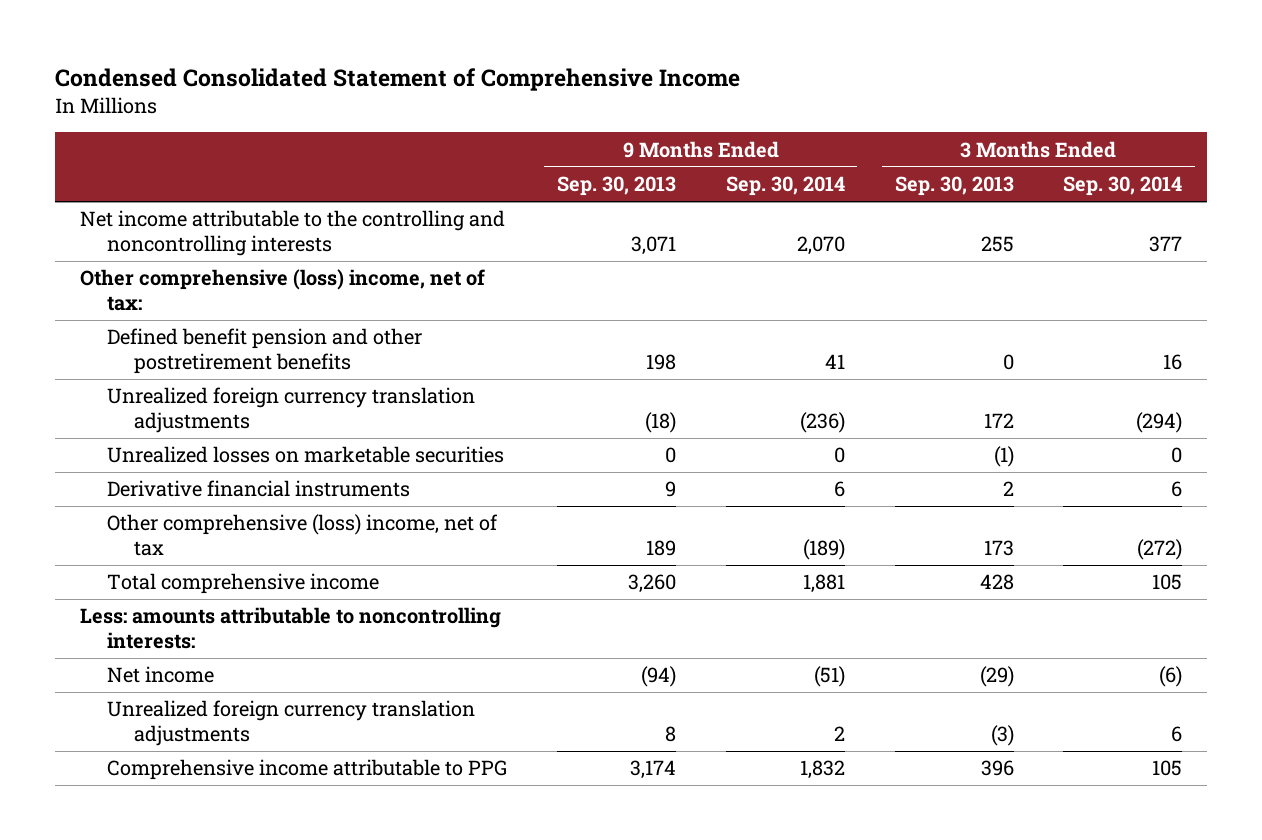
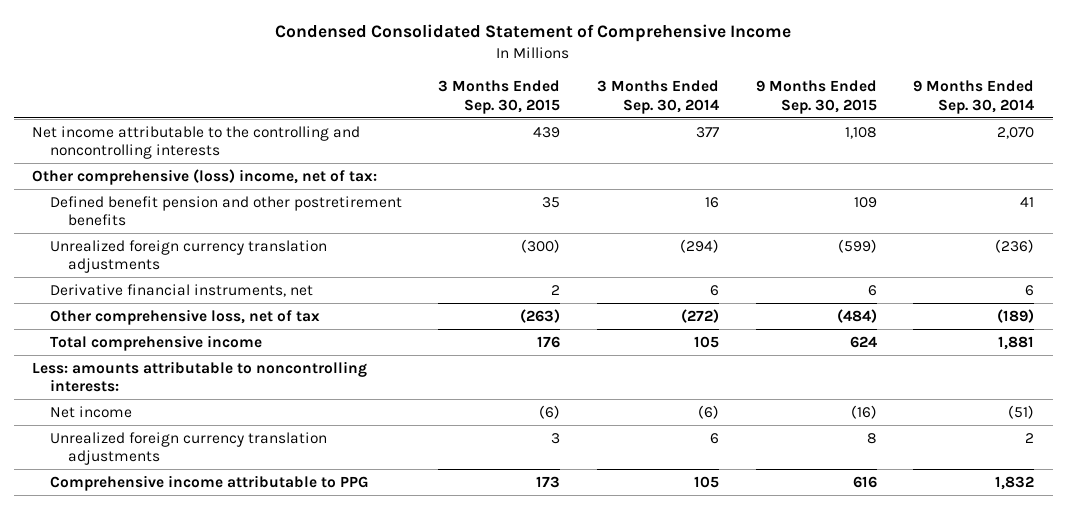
[556,176,676,197] Sep. 30, 2013 -> none
[894,176,1014,197] Sep. 30, 2013 -> none
none -> [438,80,561,114] 3 Months Ended Sep. 30, 2015
none -> [755,80,877,114] 9 Months Ended Sep. 30, 2015
[107,446,505,464] Unrealized losses on marketable securities -> none
[107,480,411,498] Derivative financial instruments -> [49,283,313,297] Derivative financial instruments, net
[107,514,499,556] Other comprehensive (loss) income, net of tax -> [49,308,320,325] Other comprehensive loss, net of tax

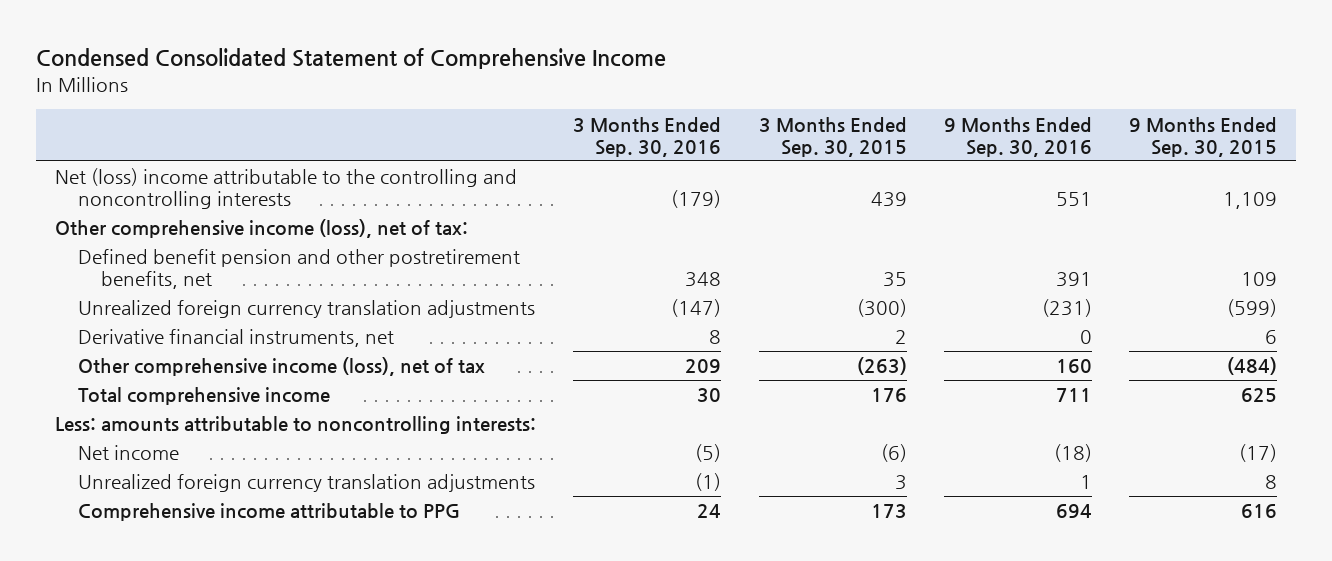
[597,80,720,114] 3 Months Ended Sep. 30, 2014 -> none
[913,80,1035,114] 9 Months Ended Sep. 30, 2014 -> none
none -> [573,116,722,157] 3 Months Ended Sep. 30, 2016
none -> [943,116,1092,157] 9 Months Ended Sep. 30, 2016
[31,125,360,160] Net income attributable to the controlling and noncontrolling interests -> [54,168,517,210] Net (loss) income attributable to the controlling and noncontrolling interests
[844,126,877,139] 1,108 -> [1223,192,1278,210] 1,109
[31,168,377,185] Other comprehensive (loss) income, net of tax: -> [54,219,468,239] Other comprehensive income (loss), net of tax:
[49,195,402,227] Defined benefit pension and other postretirement benefits -> [77,249,520,290] Defined benefit pension and other postretirement benefits, net
[49,308,320,325] Other comprehensive loss, net of tax -> [77,357,485,377] Other comprehensive income (loss), net of tax
[849,335,877,348] 624 -> [1241,388,1278,403] 625
[850,404,877,419] (16) -> [1239,444,1278,463] (17)

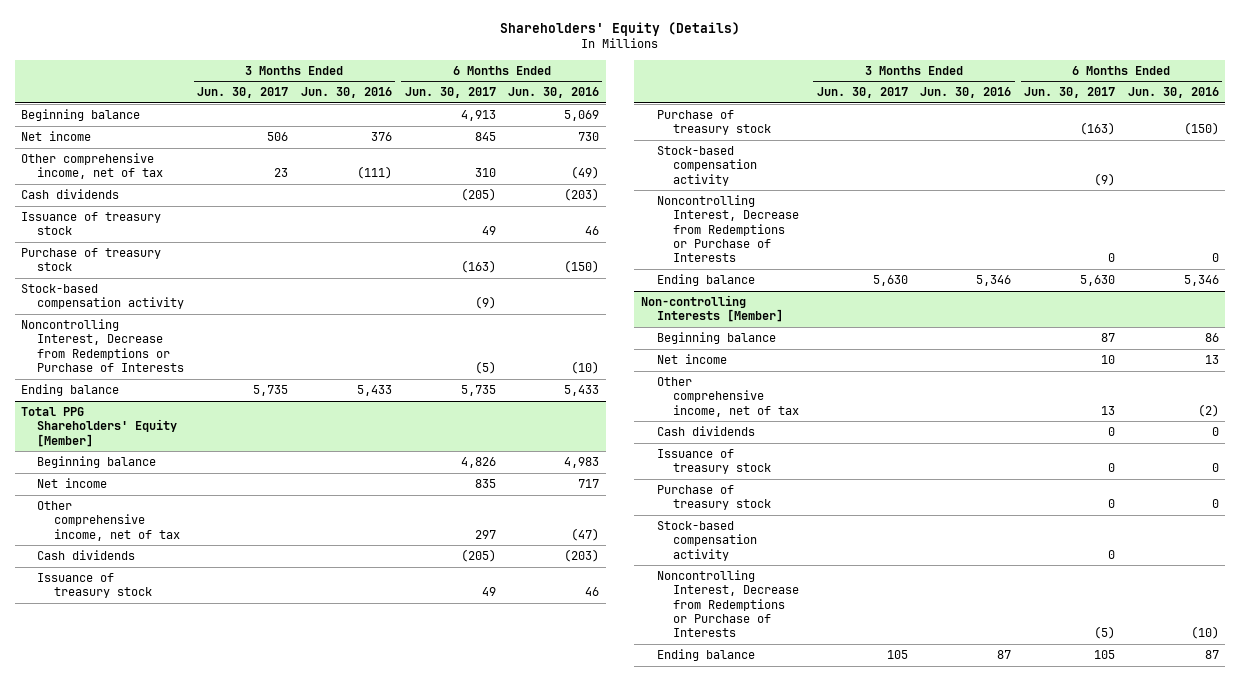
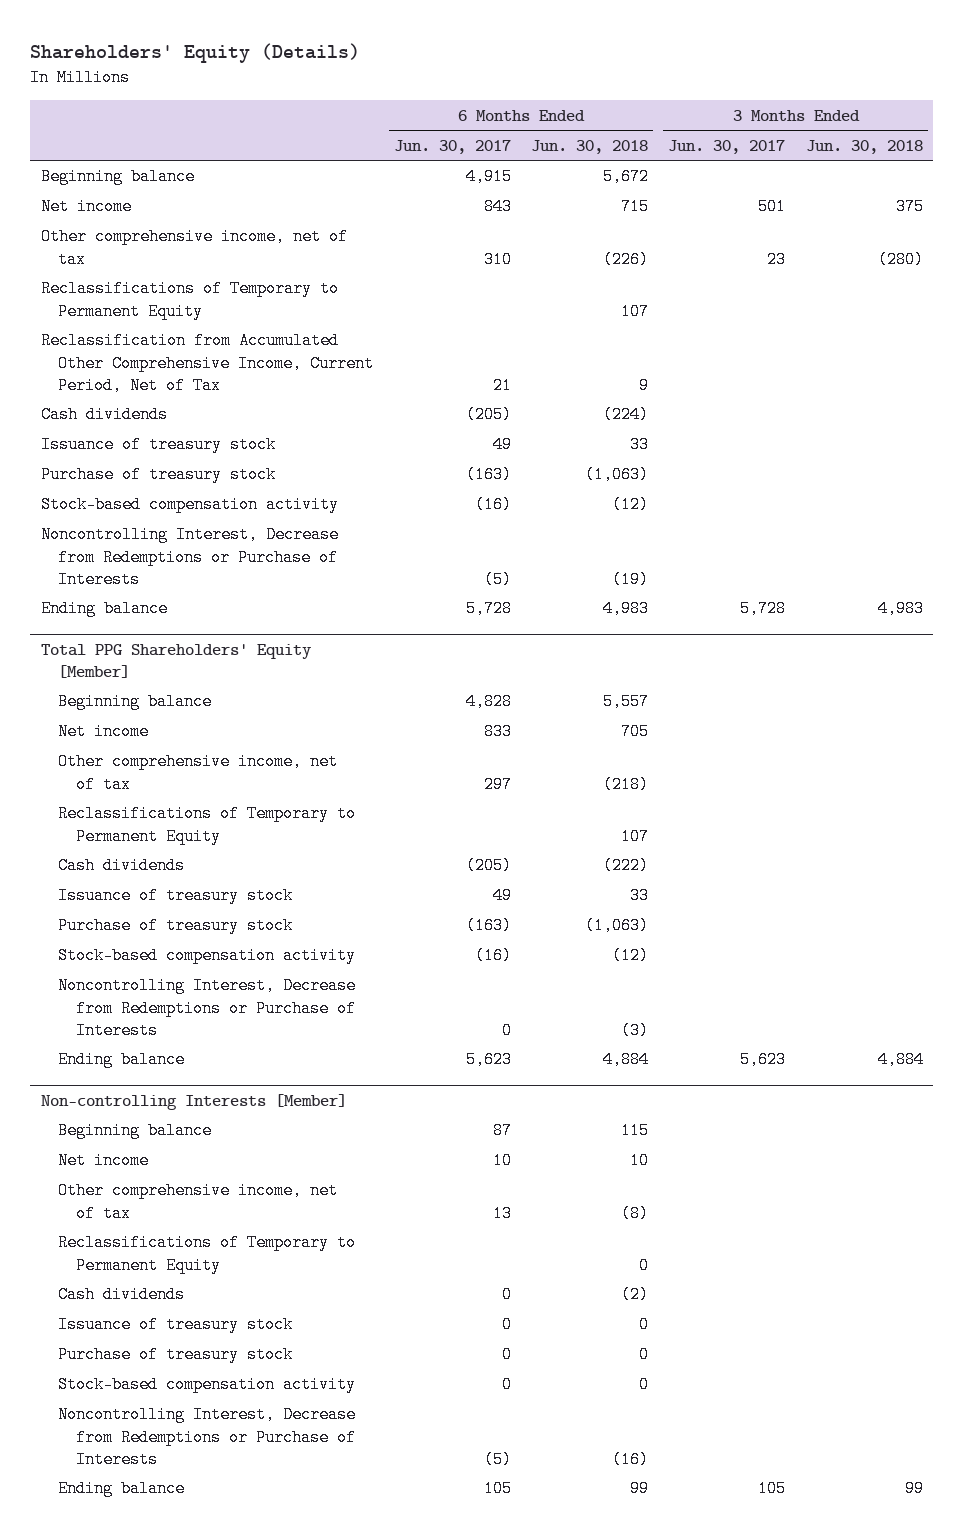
[300,87,392,99] Jun. 30, 2016 -> none
[508,87,600,99] Jun. 30, 2016 -> none
none -> [531,139,649,154] Jun. 30, 2018
none -> [805,139,923,154] Jun. 30, 2018
[460,110,496,122] 4,913 -> [465,168,512,186] 4,915
[267,132,289,142] 506 -> [758,198,787,216] 501
[474,132,496,142] 845 -> [483,198,512,216] 843
none -> [40,280,339,320] Reclassifications of Temporary to Permanent Equity
none -> [40,332,375,394] Reclassification from Accumulated Other Comprehensive Income, Current Period, Net of Tax
[474,296,496,310] (9) -> [474,496,512,514] (16)
[253,385,289,397] 5,735 -> [740,600,787,618] 5,728
[460,385,496,397] 5,735 -> [465,600,512,618] 5,728
[460,457,496,469] 4,826 -> [465,693,512,711] 4,828
[474,479,496,489] 835 -> [483,723,512,741] 833
none -> [58,805,357,845] Reclassifications of Temporary to Permanent Equity
[1094,172,1116,186] (9) -> [474,947,512,965] (16)
[872,275,908,287] 5,630 -> [740,1051,787,1069] 5,623
[1080,275,1116,287] 5,630 -> [465,1051,512,1069] 5,623
none -> [58,1234,357,1274] Reclassifications of Temporary to Permanent Equity

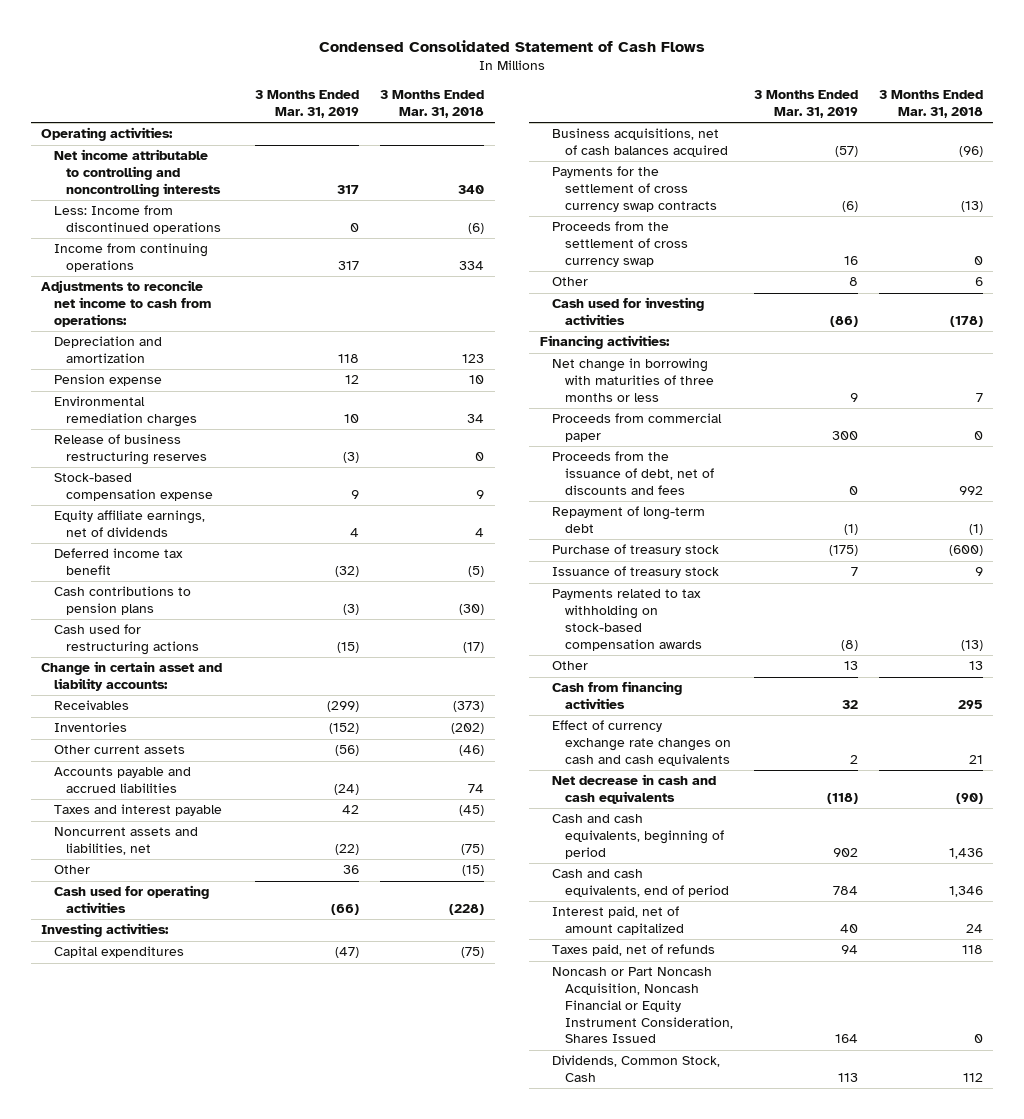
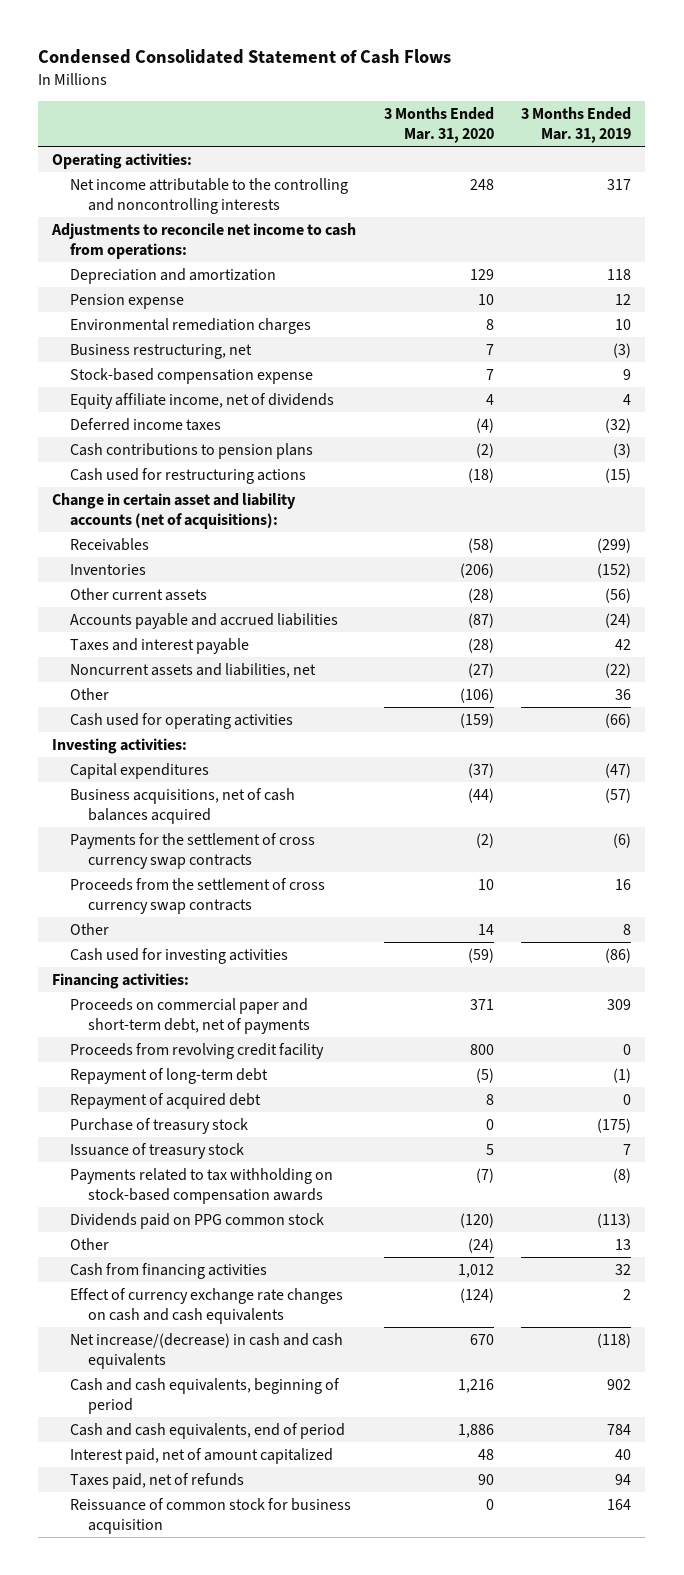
[380,90,485,119] 3 Months Ended Mar. 31, 2018 -> none
none -> [383,106,494,144] 3 Months Ended Mar. 31, 2020
[53,205,222,235] Less: Income from discontinued operations -> none
[53,243,208,273] Income from continuing operations -> none
[53,149,222,197] Net income attributable to controlling and noncontrolling interests -> [69,177,348,214] Net income attributable to the controlling and noncontrolling interests
[53,434,208,466] Release of business restructuring reserves -> [69,343,252,359] Business restructuring, net
[53,510,205,538] Equity affiliate earnings, net of dividends -> [69,392,334,409] Equity affiliate income, net of dividends
[53,548,183,576] Deferred income tax benefit -> [69,417,221,431] Deferred income taxes
[41,661,223,692] Change in certain asset and liability accounts: -> [52,492,297,529] Change in certain asset and liability accounts (net of acquisitions):
[552,221,688,267] Proceeds from the settlement of cross currency swap -> [69,877,325,914] Proceeds from the settlement of cross currency swap contracts
[552,358,714,402] Net change in borrowing with maturities of three months or less -> none
[552,413,723,443] Proceeds from commercial paper -> none
[552,451,714,495] Proceeds from the issuance of debt, net of discounts and fees -> none
none -> [69,997,310,1034] Proceeds on commercial paper and short-term debt, net of payments
none -> [69,1042,324,1059] Proceeds from revolving credit facility
none -> [69,1092,261,1109] Repayment of acquired debt
none -> [69,1212,324,1229] Dividends paid on PPG common stock
[552,774,717,805] Net decrease in cash and cash equivalents -> [69,1332,343,1369] Net increase/(decrease) in cash and cash equivalents
[552,1055,721,1083] Dividends, Common Stock, Cash -> none
[552,967,733,1044] Noncash or Part Noncash Acquisition, Noncash Financial or Equity Instrument Consideration, Shares Issued -> [69,1497,351,1534] Reissuance of common stock for business acquisition

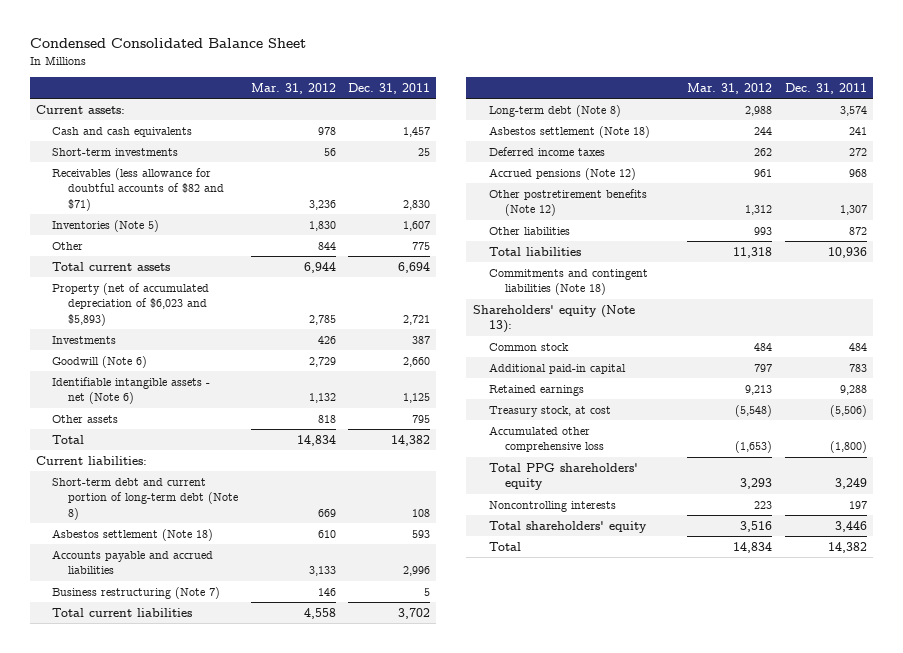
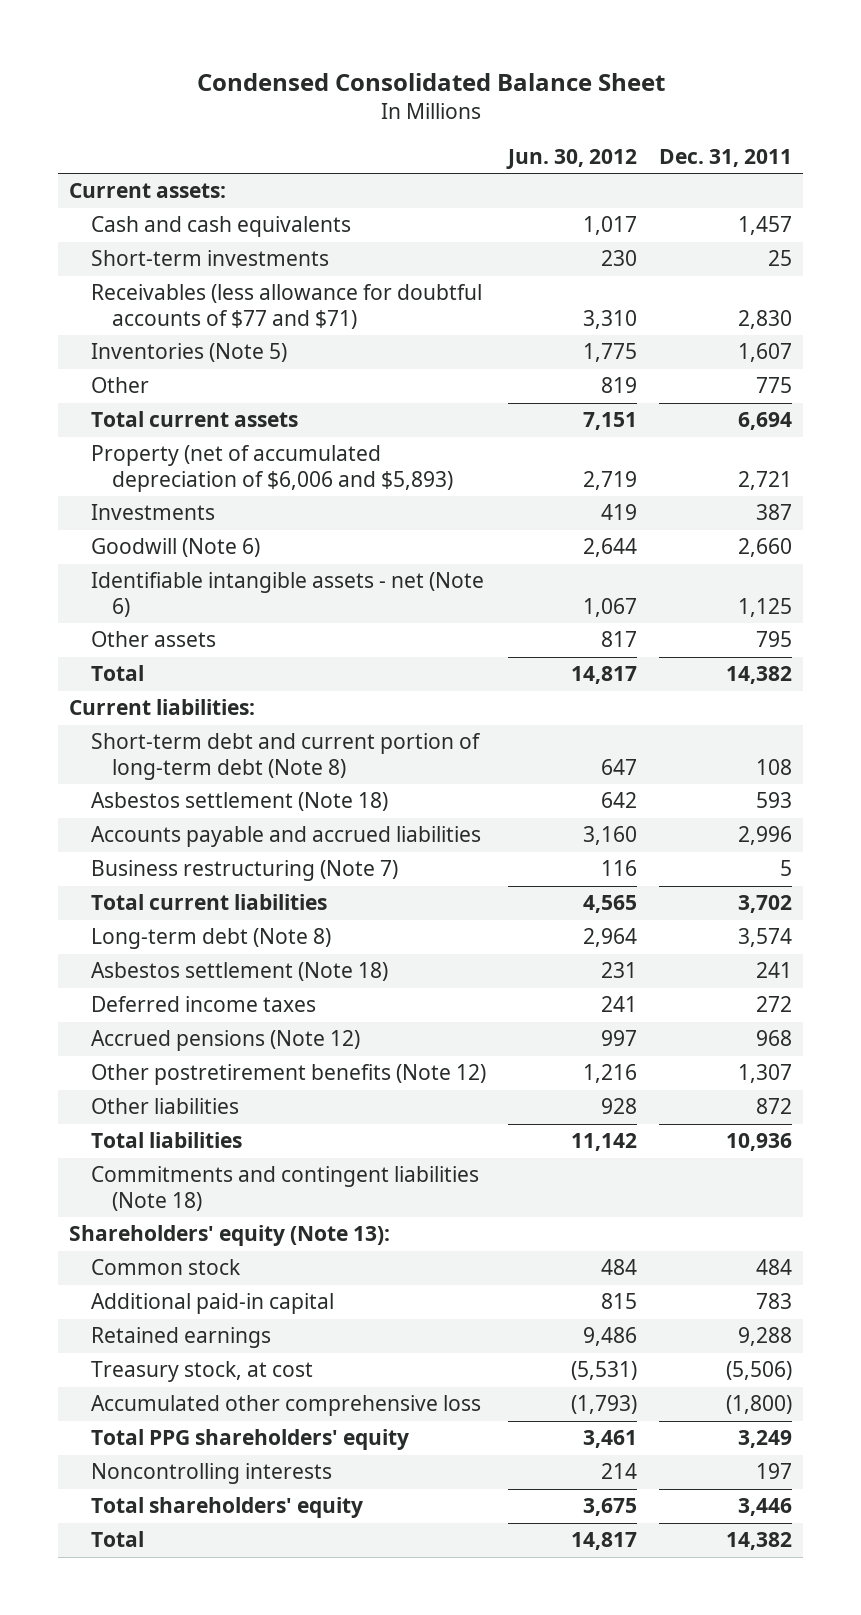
[250,82,336,94] Mar. 31, 2012 -> none
none -> [505,148,637,169] Jun. 30, 2012
[52,167,225,211] Receivables (less allowance for doubtful accounts of $82 and $71) -> [90,284,482,330] Receivables (less allowance for doubtful accounts of $77 and $71)
[52,282,210,326] Property (net of accumulated depreciation of $6,023 and $5,893) -> [90,445,454,493] Property (net of accumulated depreciation of $6,006 and $5,893)

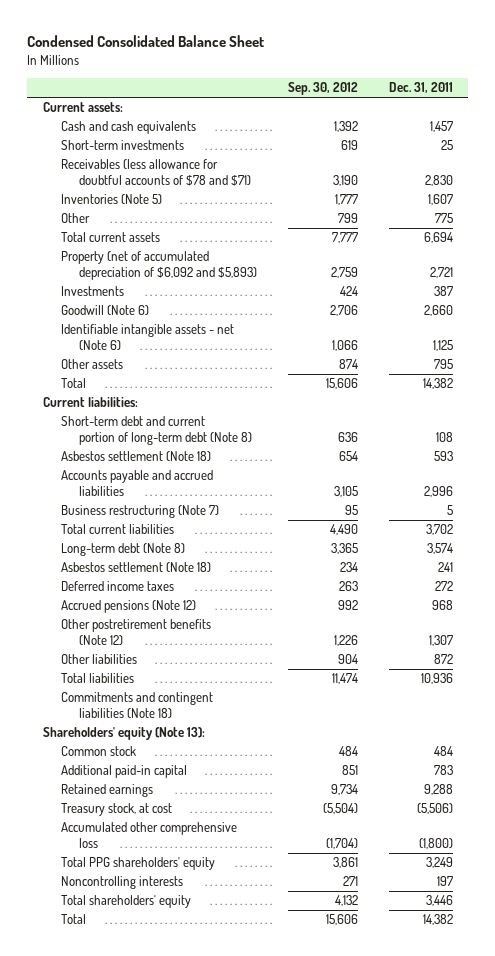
[505,148,637,169] Jun. 30, 2012 -> none
none -> [287,82,358,96] Sep. 30, 2012
[90,284,482,330] Receivables (less allowance for doubtful accounts of $77 and $71) -> [60,159,251,187] Receivables (less allowance for doubtful accounts of $78 and $71)
[90,445,454,493] Property (net of accumulated depreciation of $6,006 and $5,893) -> [60,251,257,281] Property (net of accumulated depreciation of $6,092 and $5,893)

